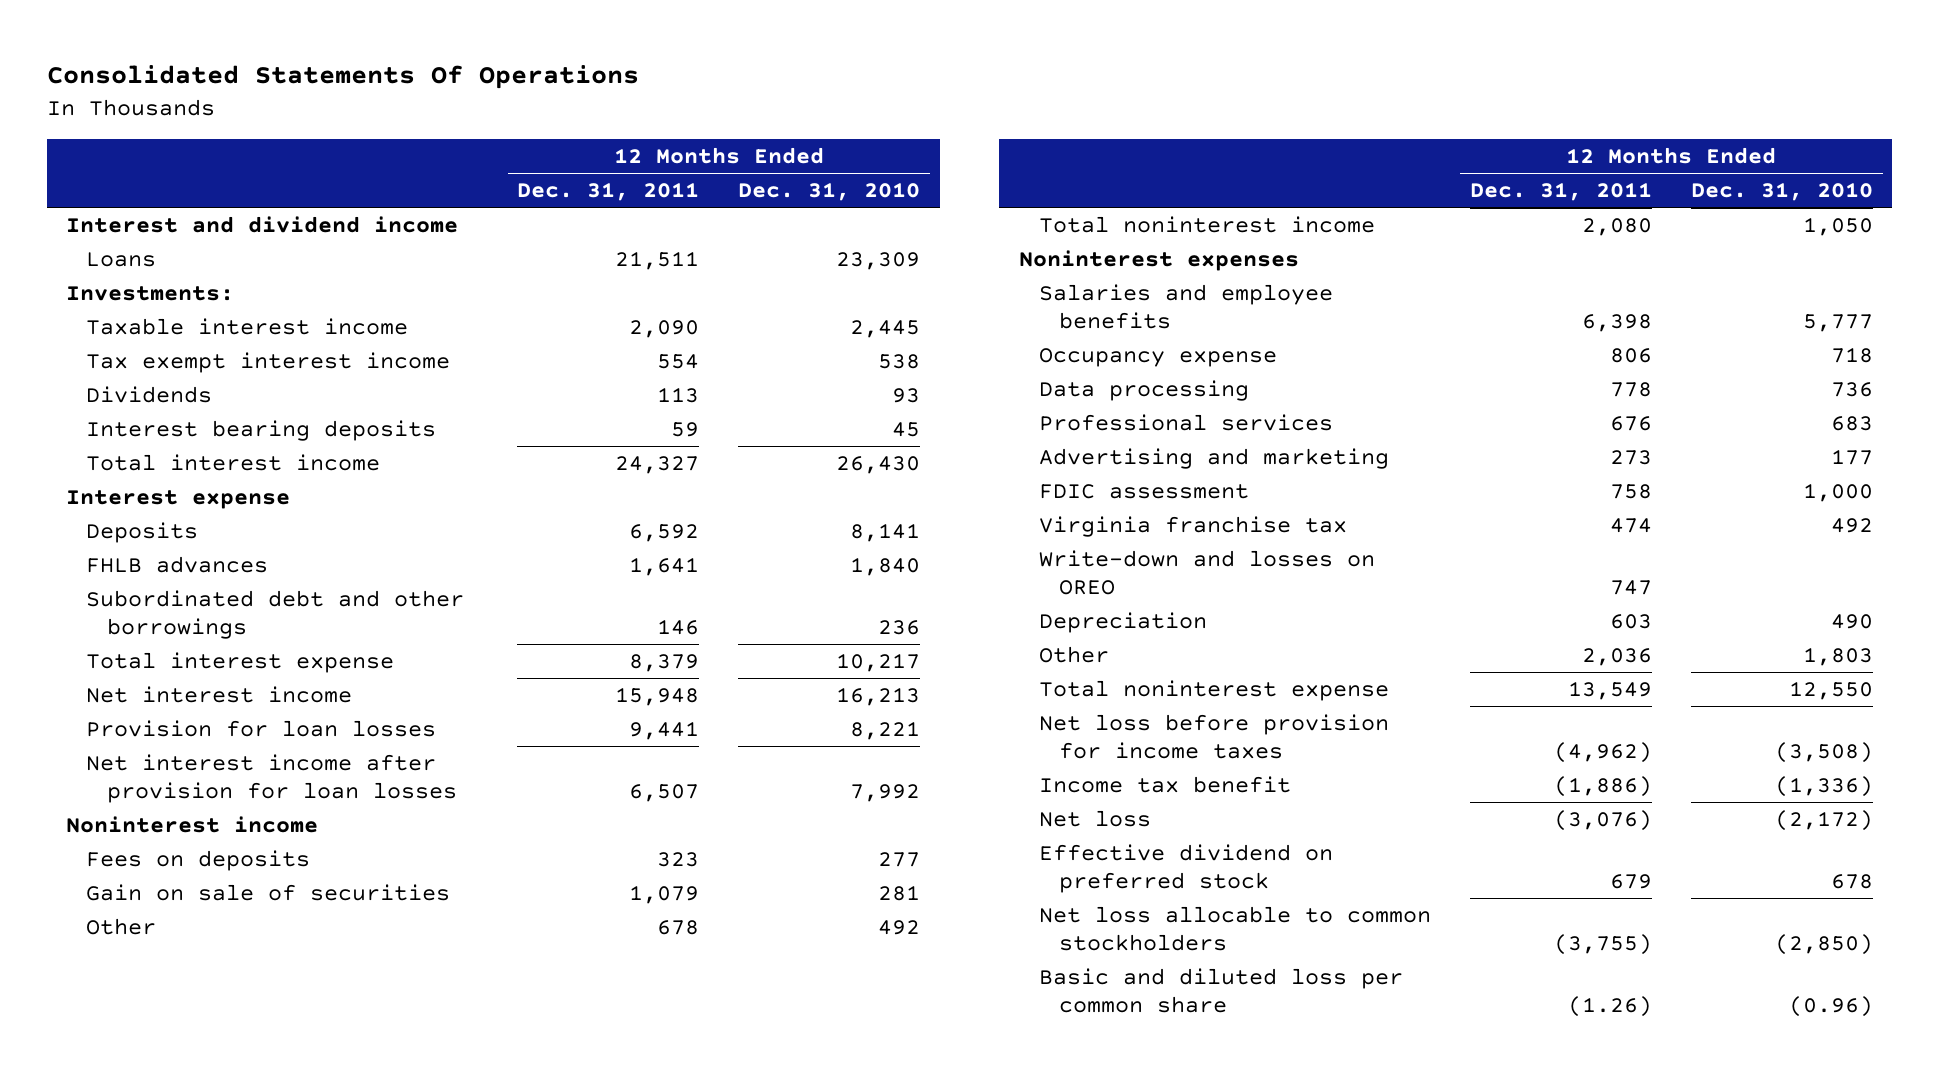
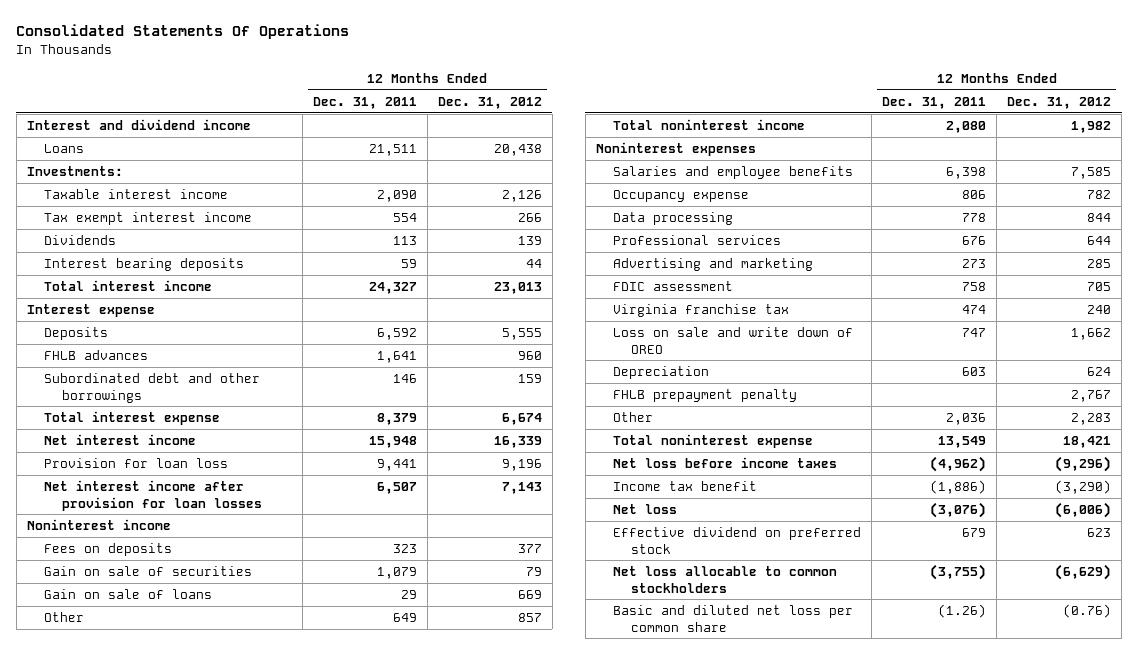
[738,182,921,202] Dec. 31, 2010 -> none
none -> [437,96,542,109] Dec. 31, 2012
[86,720,437,738] Provision for loan losses -> [44,457,229,468] Provision for loan loss
none -> [44,588,213,599] Gain on sale of loans
[657,920,700,936] 678 -> [393,612,418,622] 649
[1038,550,1375,595] Write-down and losses on OREO -> [613,326,854,354] Loss on sale and write down of OREO
none -> [613,388,798,402] FHLB prepayment penalty
[1038,714,1389,759] Net loss before provision for income taxes -> [613,456,838,468] Net loss before income taxes
[1038,968,1403,1013] Basic and diluted loss per common share -> [613,604,854,632] Basic and diluted net loss per common share

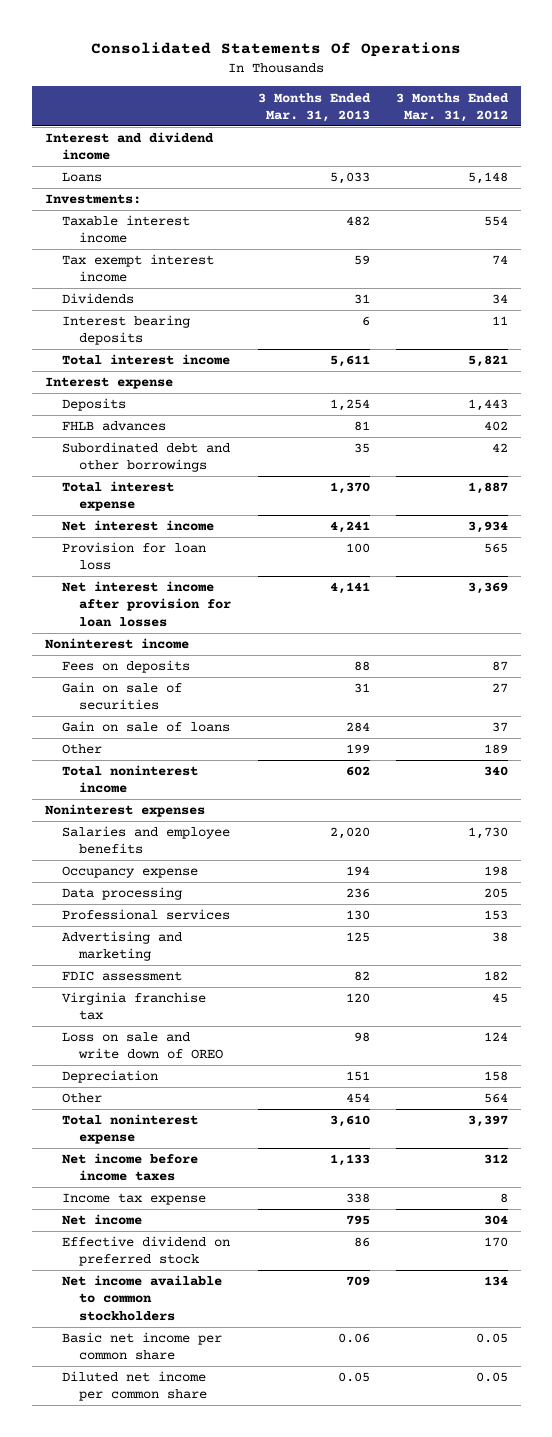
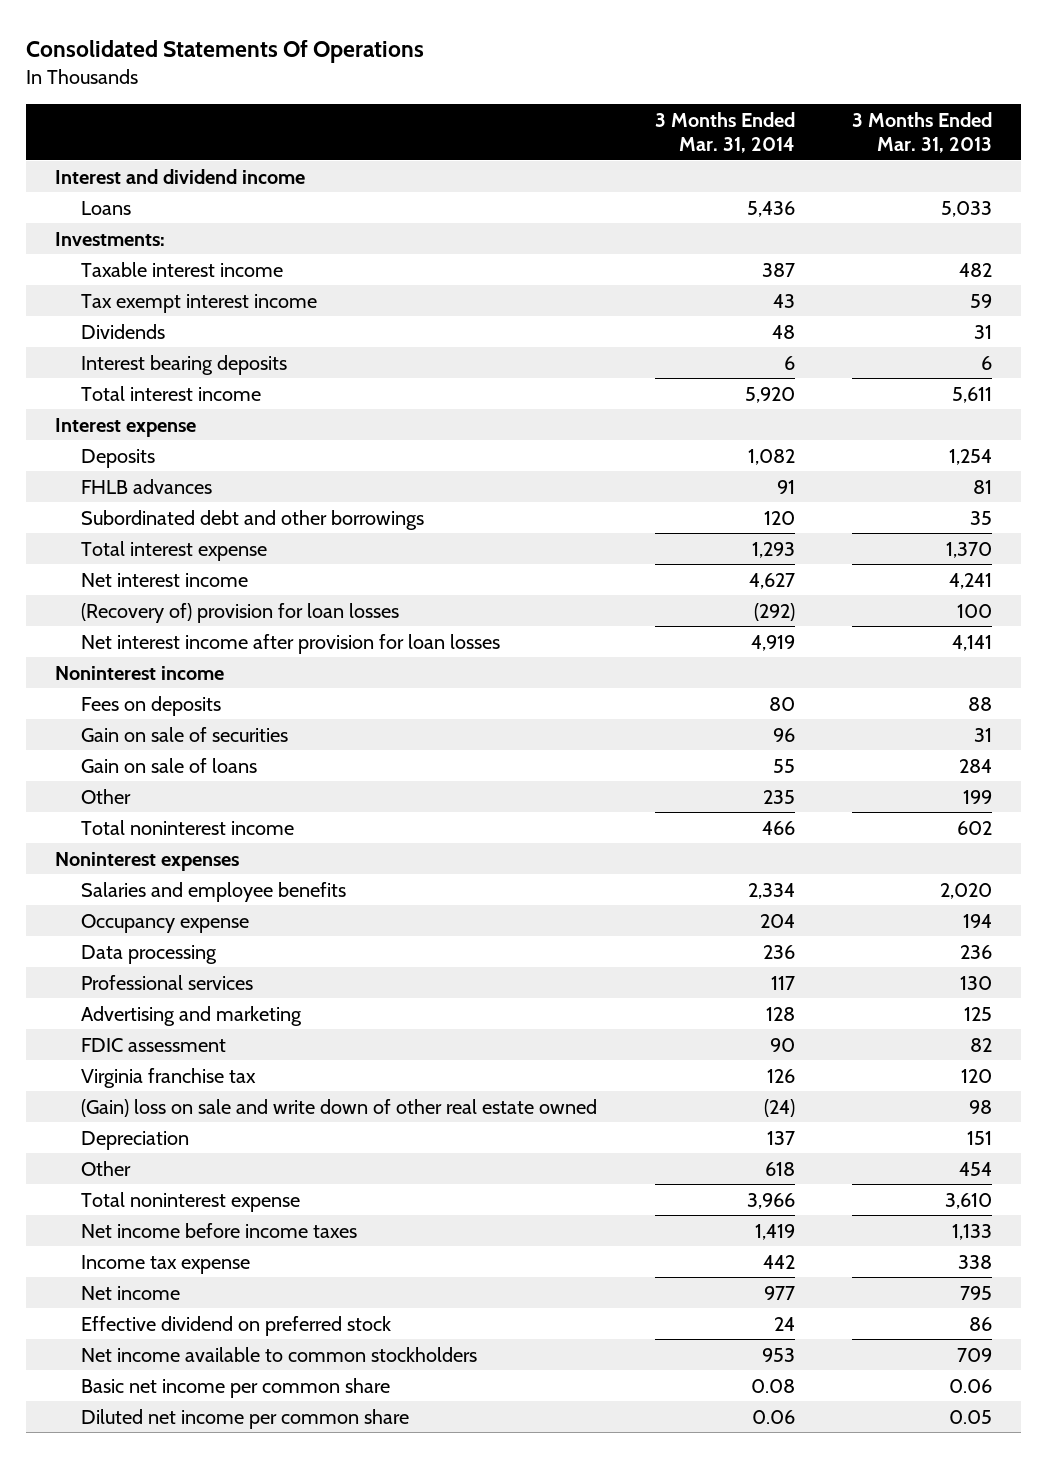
[395,92,509,122] 3 Months Ended Mar. 31, 2012 -> none
none -> [654,111,795,154] 3 Months Ended Mar. 31, 2014
[62,542,207,571] Provision for loan loss -> [81,602,400,623] (Recovery of) provision for loan losses
[62,1032,224,1060] Loss on sale and write down of OREO -> [81,1098,598,1117] (Gain) loss on sale and write down of other real estate owned

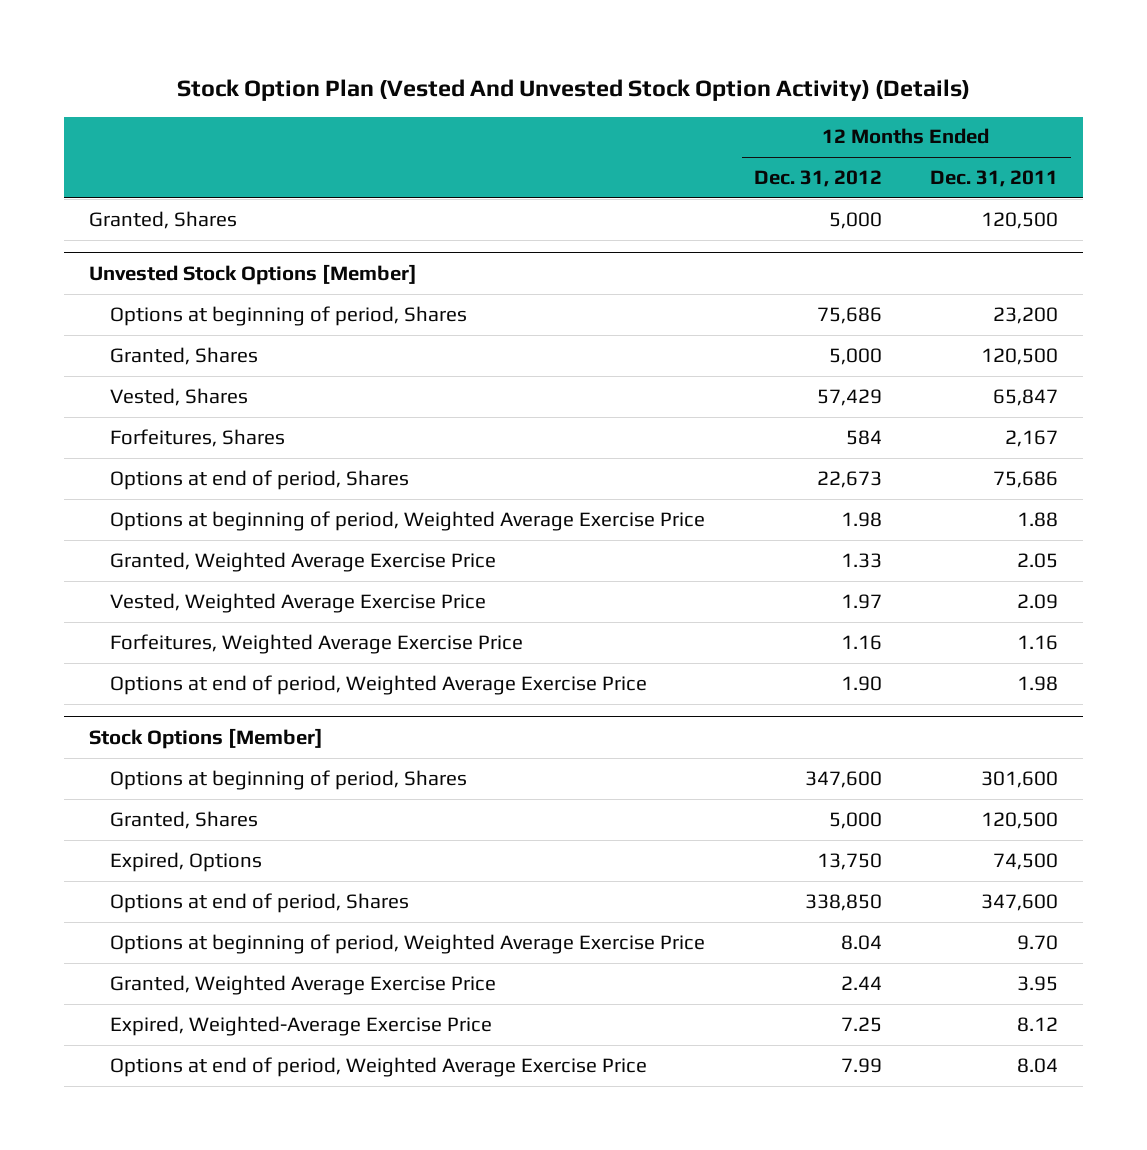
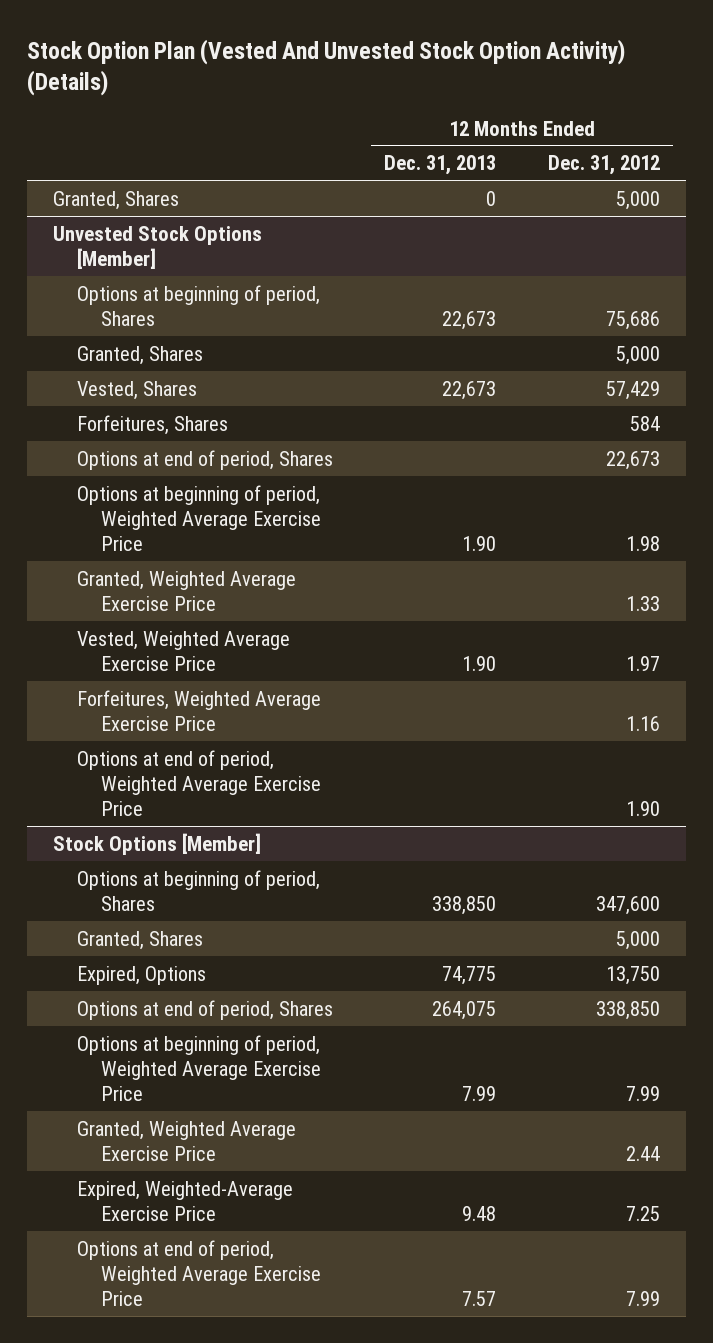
[930,170,1059,188] Dec. 31, 2011 -> none
none -> [384,155,497,176] Dec. 31, 2013
[840,934,882,950] 8.04 -> [626,1086,661,1102] 7.99

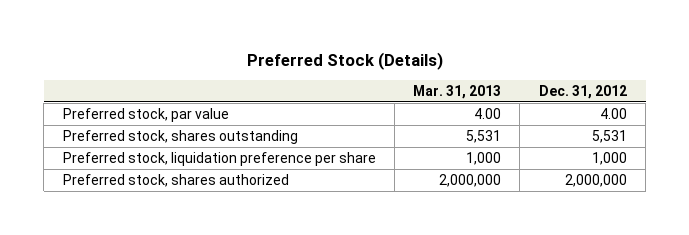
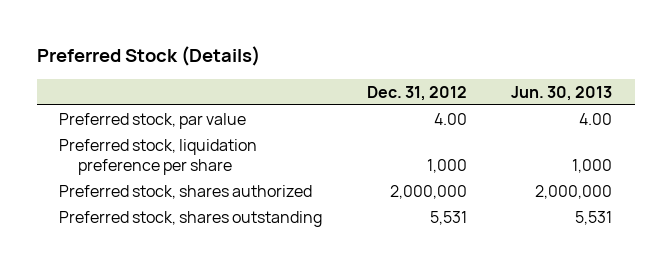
[413,84,502,99] Mar. 31, 2013 -> none
none -> [511,85,613,101] Jun. 30, 2013
[62,129,298,144] Preferred stock, shares outstanding -> [59,210,323,227] Preferred stock, shares outstanding

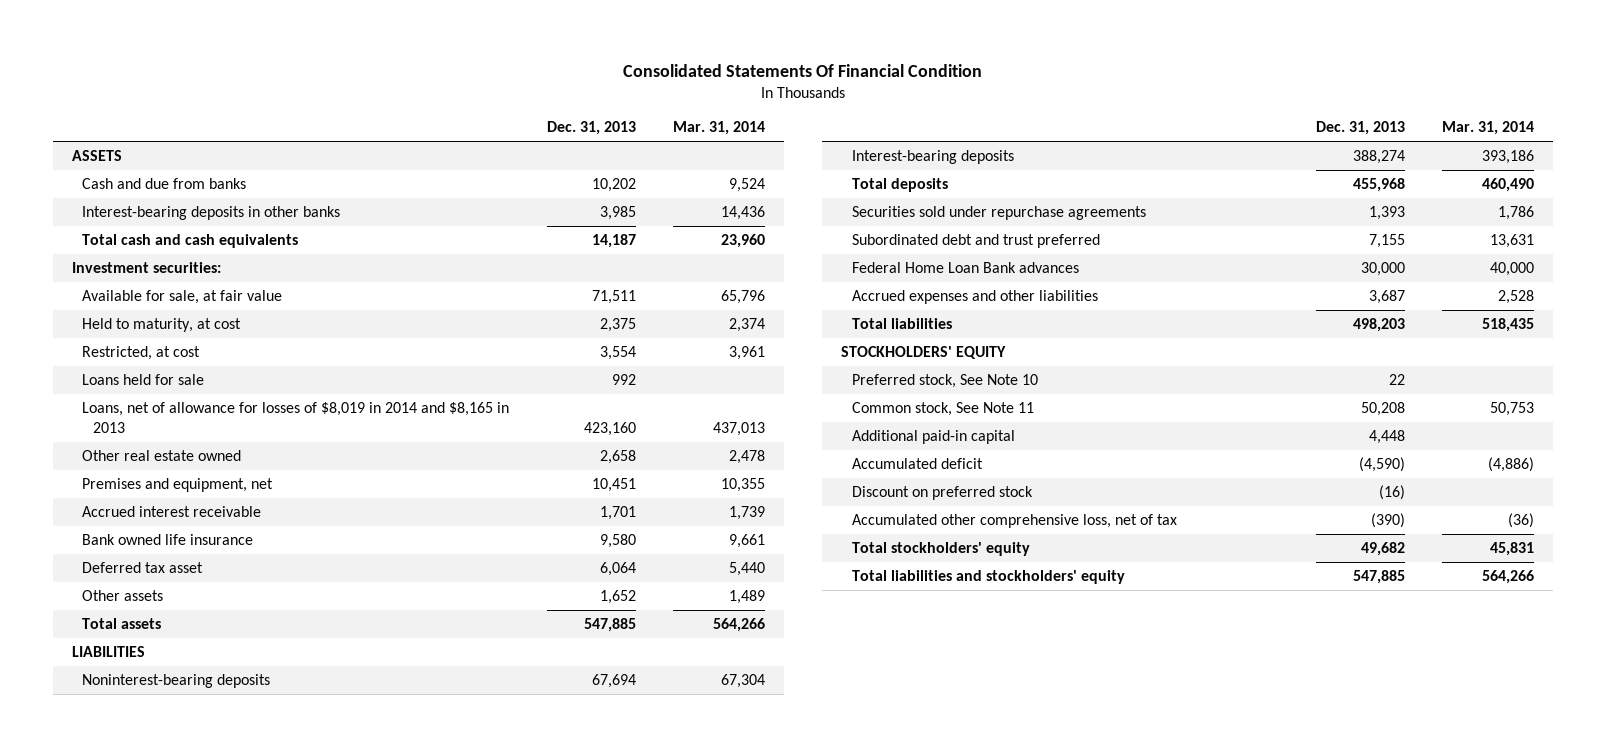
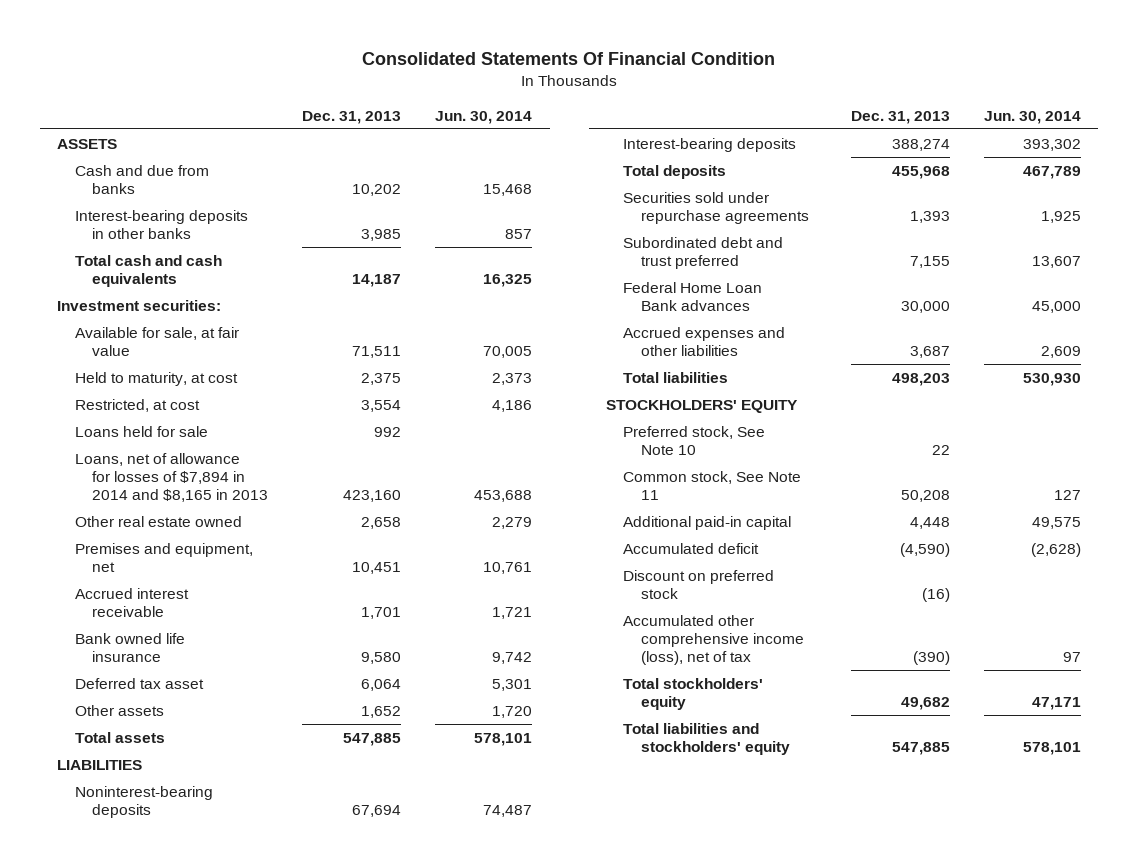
[672,121,765,136] Mar. 31, 2014 -> none
none -> [435,110,533,124] Jun. 30, 2014
[82,401,510,433] Loans, net of allowance for losses of $8,019 in 2014 and $8,165 in 2013 -> [74,452,269,503] Loans, net of allowance for losses of $7,894 in 2014 and $8,165 in 2013
[851,513,1177,528] Accumulated other comprehensive loss, net of tax -> [623,614,804,666] Accumulated other comprehensive income (loss), net of tax

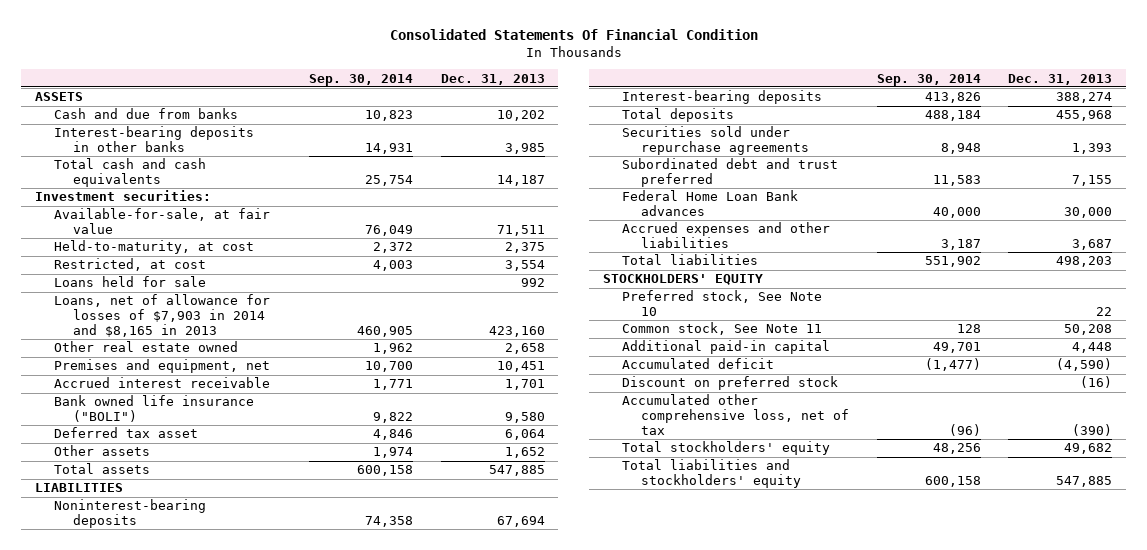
[435,110,533,124] Jun. 30, 2014 -> none
none -> [308,73,413,86] Sep. 30, 2014
[74,326,239,357] Available for sale, at fair value -> [54,208,271,234] Available-for-sale, at fair value
[74,371,238,386] Held to maturity, at cost -> [54,240,255,255] Held-to-maturity, at cost
[74,452,269,503] Loans, net of allowance for losses of $7,894 in 2014 and $8,165 in 2013 -> [54,294,271,337] Loans, net of allowance for losses of $7,903 in 2014 and $8,165 in 2013
[74,632,185,663] Bank owned life insurance -> [54,395,255,422] Bank owned life insurance ("BOLI")
[623,614,804,666] Accumulated other comprehensive income (loss), net of tax -> [621,394,849,435] Accumulated other comprehensive loss, net of tax

